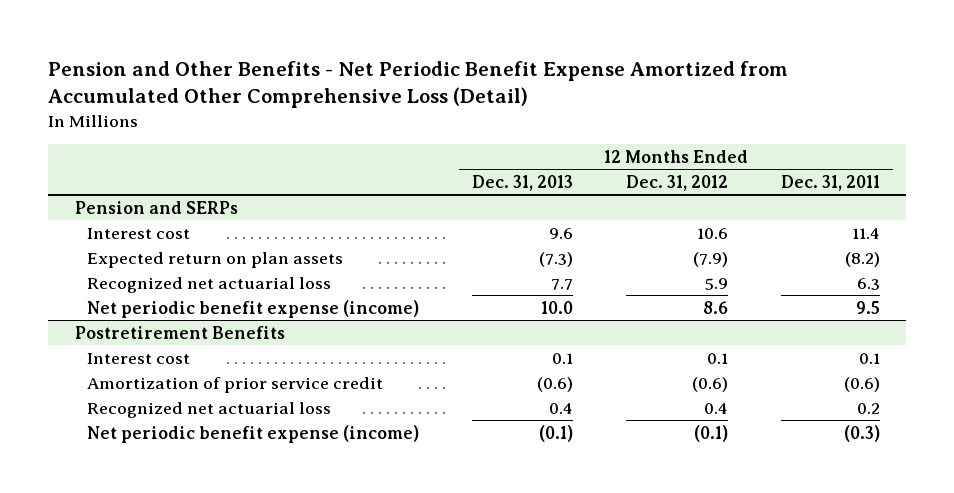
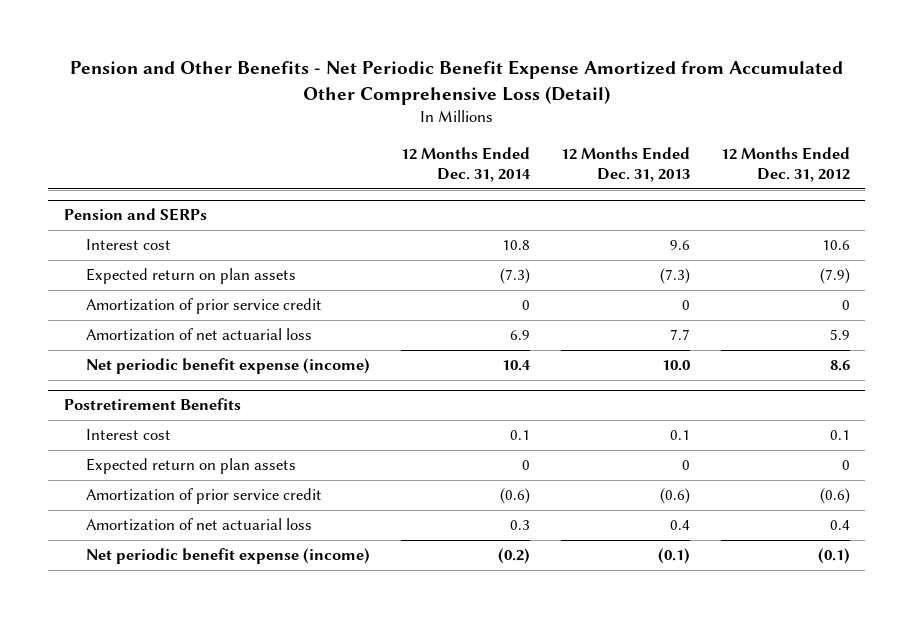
[780,174,880,191] Dec. 31, 2011 -> none
none -> [401,146,532,183] 12 Months Ended Dec. 31, 2014
none -> [86,298,323,315] Amortization of prior service credit
[87,276,332,293] Recognized net actuarial loss -> [86,328,313,342] Amortization of net actuarial loss
none -> [86,458,297,475] Expected return on plan assets
[87,401,332,418] Recognized net actuarial loss -> [86,518,313,532] Amortization of net actuarial loss

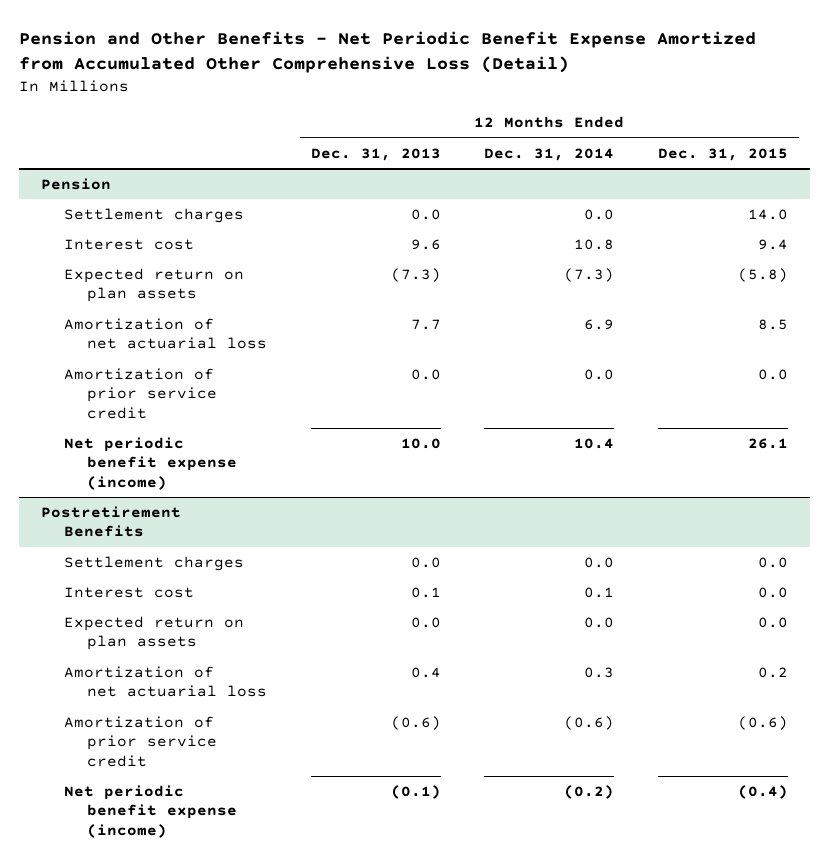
[720,146,850,183] 12 Months Ended Dec. 31, 2012 -> none
none -> [658,147,789,161] Dec. 31, 2015
[63,208,207,222] Pension and SERPs -> none
none -> [40,177,111,190] Pension
none -> [63,207,244,223] Settlement charges
[86,298,323,315] Amortization of prior service credit -> none
none -> [63,367,217,419] Amortization of prior service credit
none -> [63,555,244,571] Settlement charges
[522,460,531,471] 0 -> [584,616,615,628] 0.0
[681,460,690,471] 0 -> [410,616,441,628] 0.0
[86,488,323,505] Amortization of prior service credit -> [63,715,217,767] Amortization of prior service credit

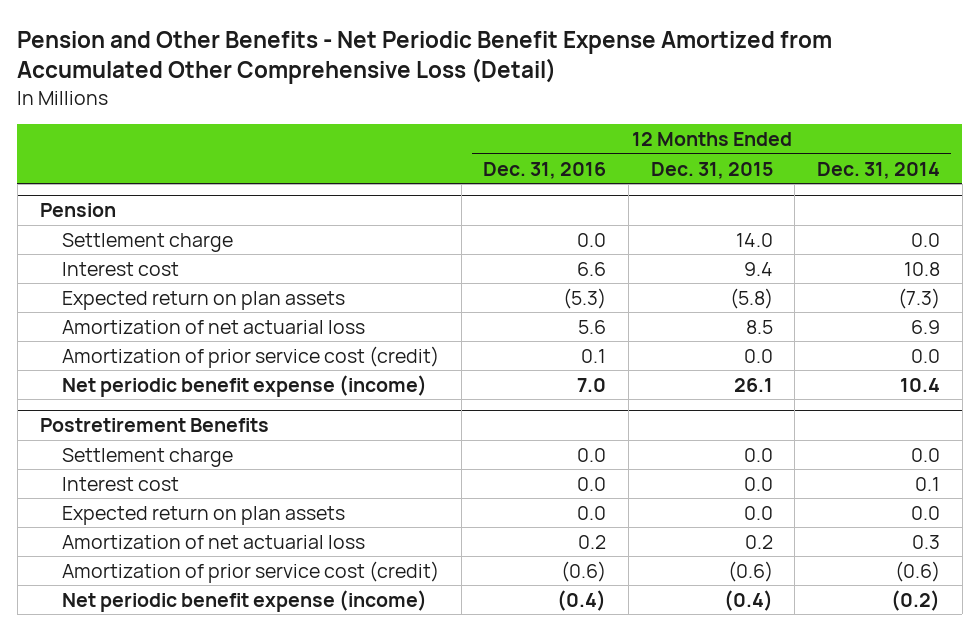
[310,147,441,161] Dec. 31, 2013 -> none
none -> [483,161,607,179] Dec. 31, 2016
[63,207,244,223] Settlement charges -> [62,232,234,252] Settlement charge
[63,367,217,419] Amortization of prior service credit -> [62,345,440,368] Amortization of prior service cost (credit)
[63,555,244,571] Settlement charges -> [62,447,234,467] Settlement charge
[63,715,217,767] Amortization of prior service credit -> [62,560,440,583] Amortization of prior service cost (credit)

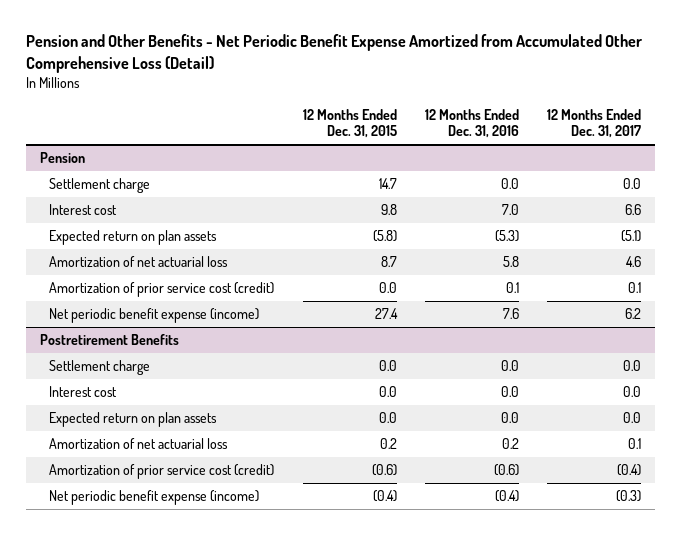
[816,161,940,179] Dec. 31, 2014 -> none
none -> [547,108,642,138] 12 Months Ended Dec. 31, 2017
[735,232,773,247] 14.0 -> [378,178,397,190] 14.7
[577,261,607,276] 6.6 -> [501,204,519,216] 7.0
[743,261,773,276] 9.4 -> [380,204,397,216] 9.8
[578,319,607,334] 5.6 -> [502,256,519,268] 5.8
[745,319,773,334] 8.5 -> [380,256,397,268] 8.7
[577,377,607,392] 7.0 -> [502,308,519,320] 7.6
[733,377,773,392] 26.1 -> [374,308,398,320] 27.4

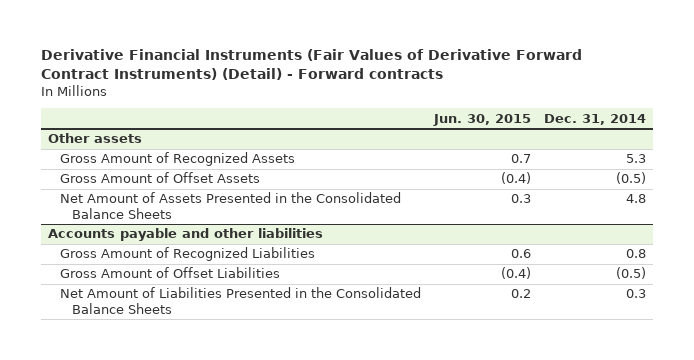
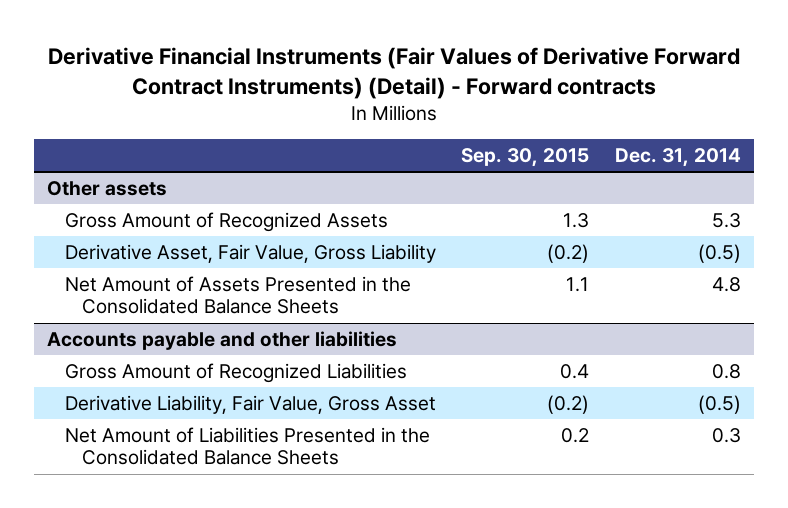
[433,113,532,126] Jun. 30, 2015 -> none
none -> [461,147,590,167] Sep. 30, 2015
[59,172,260,184] Gross Amount of Offset Assets -> none
none -> [64,243,436,263] Derivative Asset, Fair Value, Gross Liability
[59,267,280,279] Gross Amount of Offset Liabilities -> none
none -> [64,394,436,414] Derivative Liability, Fair Value, Gross Asset

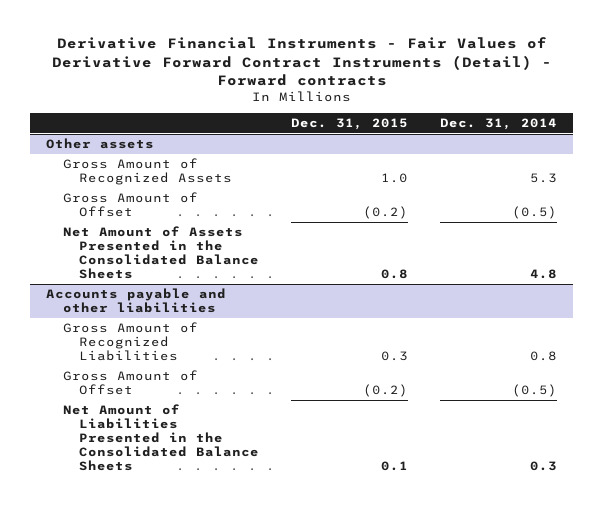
[48,46,741,99] Derivative Financial Instruments (Fair Values of Derivative Forward Contract Instruments) (Detail) - Forward contracts -> [51,37,552,86] Derivative Financial Instruments - Fair Values of Derivative Forward Contract Instruments (Detail) - Forward contracts
[461,147,590,167] Sep. 30, 2015 -> none
none -> [291,117,409,130] Dec. 31, 2015
[64,243,436,263] Derivative Asset, Fair Value, Gross Liability -> [62,192,198,218] Gross Amount of Offset
[64,394,436,414] Derivative Liability, Fair Value, Gross Asset -> [62,370,198,396] Gross Amount of Offset

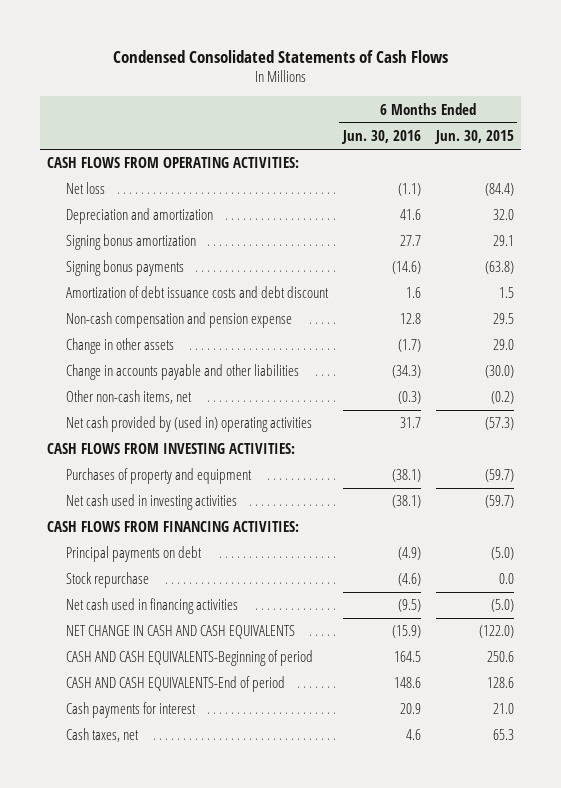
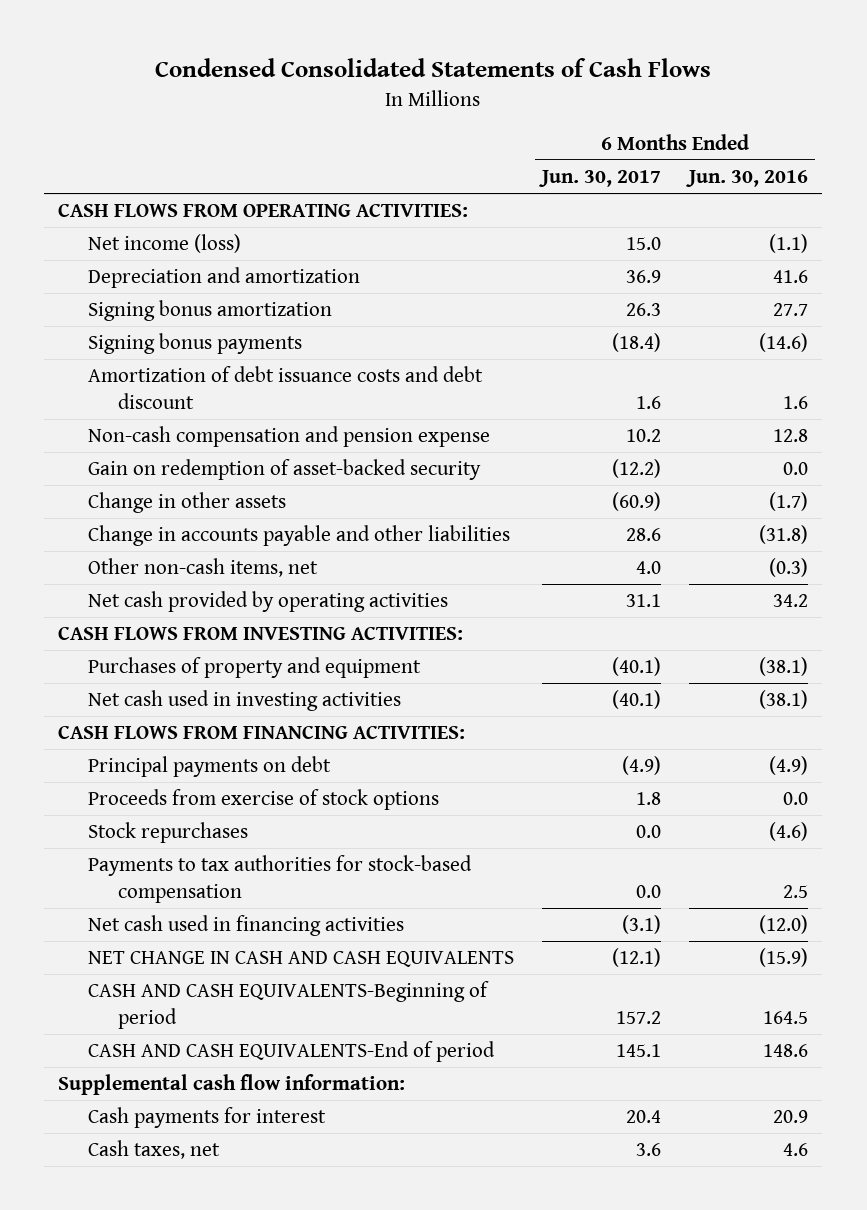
[433,130,514,145] Jun. 30, 2015 -> none
none -> [539,170,662,188] Jun. 30, 2017
[66,182,106,195] Net loss -> [88,234,242,254] Net income (loss)
none -> [88,459,482,481] Gain on redemption of asset-backed security
[392,365,422,379] (34.3) -> [759,525,809,545] (31.8)
[66,416,313,433] Net cash provided by (used in) operating activities -> [88,591,449,613] Net cash provided by operating activities
[400,417,422,429] 31.7 -> [773,594,809,608] 34.2
none -> [88,789,440,811] Proceeds from exercise of stock options
[66,572,150,589] Stock repurchase -> [88,822,249,844] Stock repurchases
none -> [88,855,473,903] Payments to tax authorities for stock-based compensation
[398,599,422,613] (9.5) -> [759,915,809,935] (12.0)
none -> [58,1074,406,1096] Supplemental cash flow information:

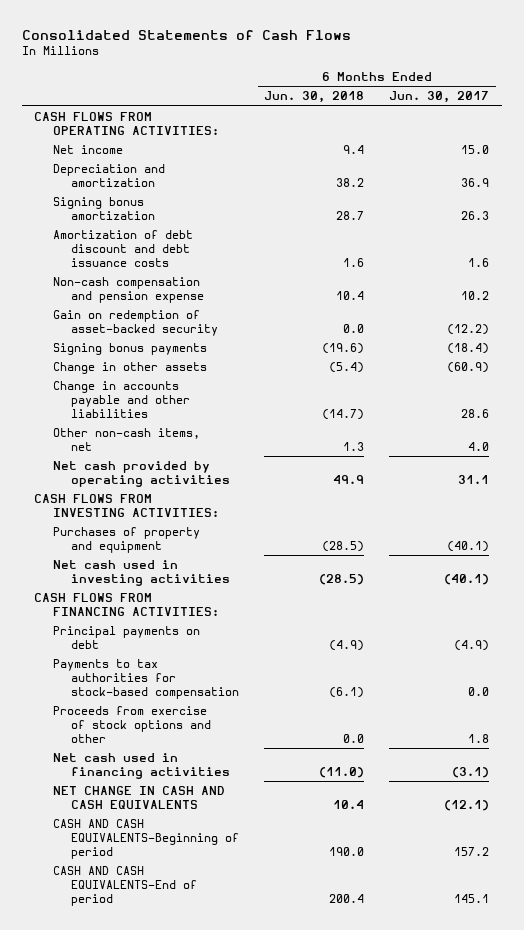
[155,58,712,78] Condensed Consolidated Statements of Cash Flows -> [21,29,351,40] Consolidated Statements of Cash Flows
[686,170,809,188] Jun. 30, 2016 -> none
none -> [264,91,365,104] Jun. 30, 2018
[88,234,242,254] Net income (loss) -> [52,145,123,155] Net income
[88,366,484,409] Amortization of debt issuance costs and debt discount -> [52,230,193,267] Amortization of debt discount and debt issuance costs
[88,333,303,355] Signing bonus payments -> [52,343,207,356] Signing bonus payments
[88,789,440,811] Proceeds from exercise of stock options -> none
[88,822,249,844] Stock repurchases -> none
none -> [52,706,212,743] Proceeds from exercise of stock options and other
[58,1074,406,1096] Supplemental cash flow information: -> none
[88,1107,327,1129] Cash payments for interest -> none
[88,1140,221,1160] Cash taxes, net -> none

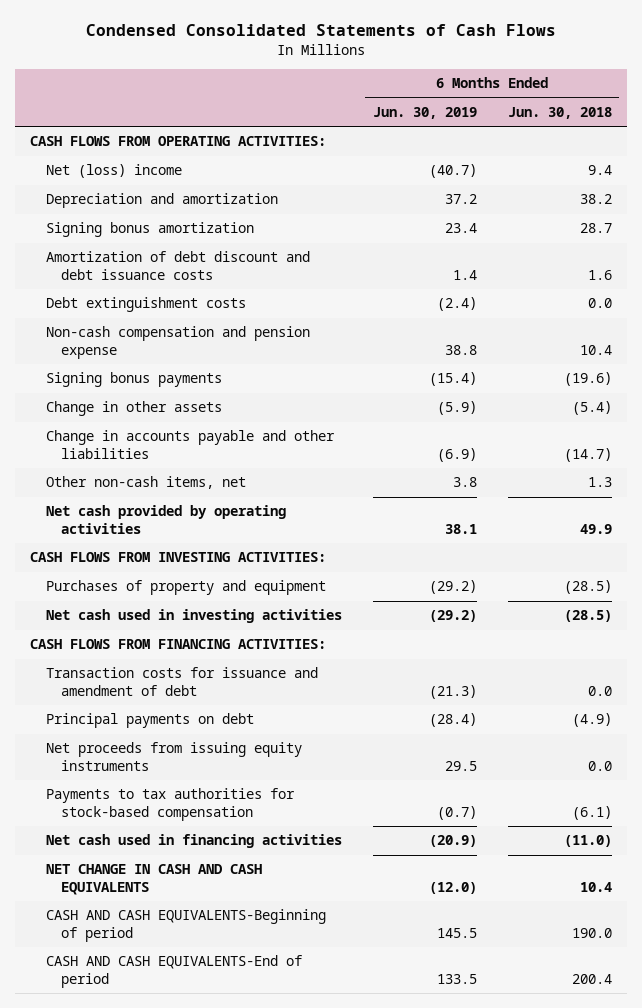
[21,29,351,40] Consolidated Statements of Cash Flows -> [85,24,556,37] Condensed Consolidated Statements of Cash Flows
[389,91,490,104] Jun. 30, 2017 -> none
none -> [372,106,477,119] Jun. 30, 2019
[52,145,123,155] Net income -> [45,164,182,179] Net (loss) income
none -> [45,297,246,313] Debt extinguishment costs
[52,310,219,336] Gain on redemption of asset-backed security -> none
none -> [45,667,318,697] Transaction costs for issuance and amendment of debt
none -> [45,742,302,772] Net proceeds from issuing equity instruments
[52,706,212,743] Proceeds from exercise of stock options and other -> none

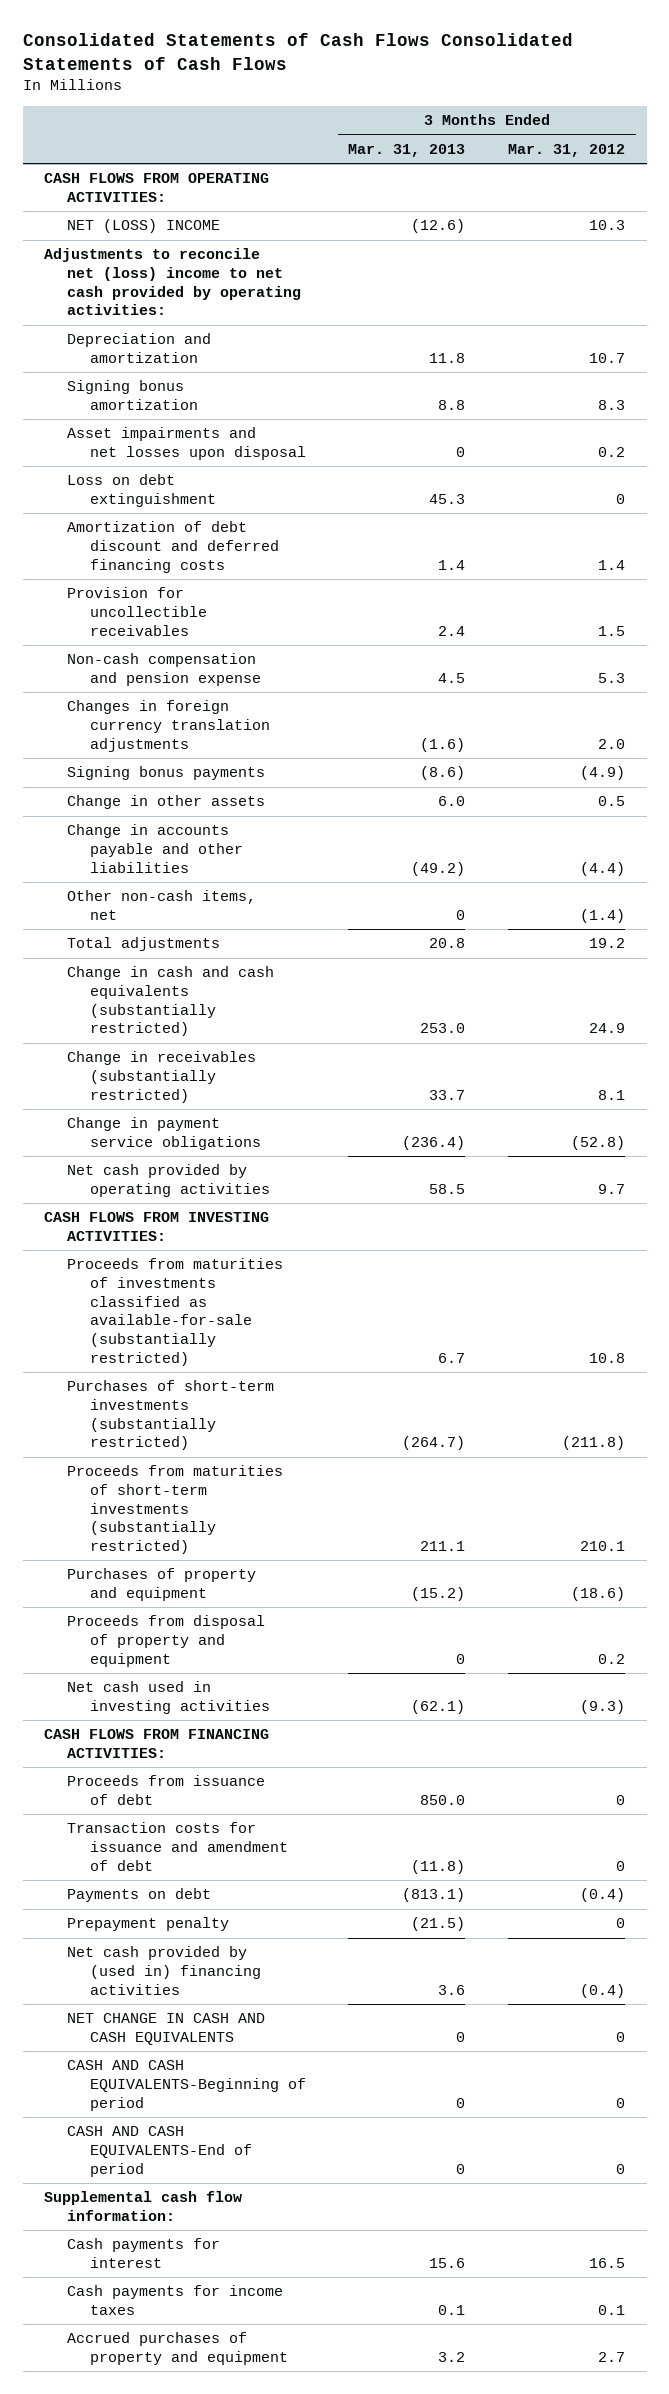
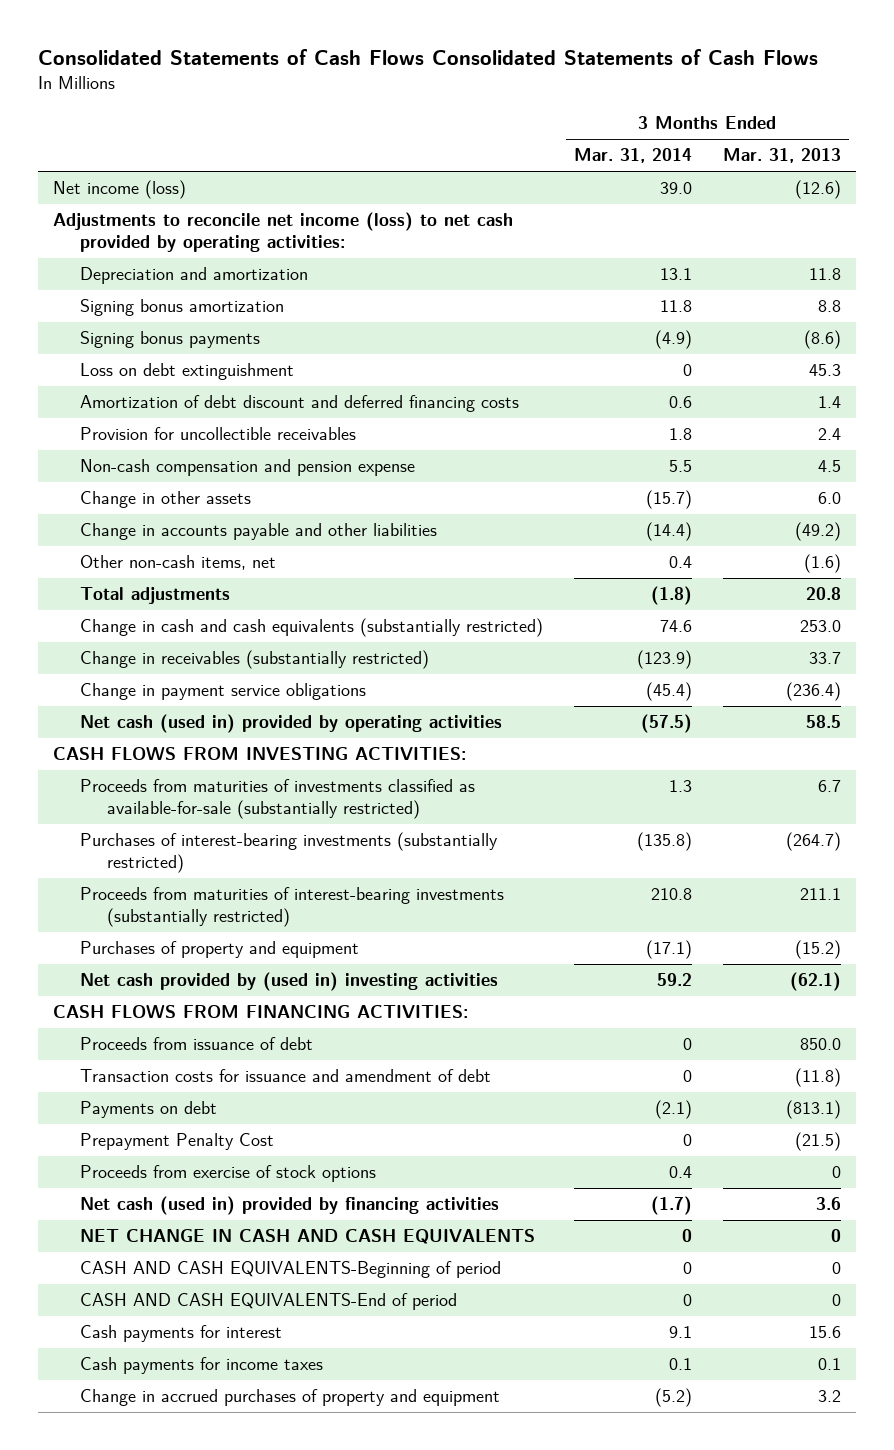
[508,143,626,157] Mar. 31, 2012 -> none
none -> [573,148,692,164] Mar. 31, 2014
[44,173,270,203] CASH FLOWS FROM OPERATING ACTIVITIES: -> none
[66,219,220,234] NET (LOSS) INCOME -> [53,180,187,200] Net income (loss)
[44,248,301,316] Adjustments to reconcile net (loss) income to net cash provided by operating activities: -> [53,212,514,252] Adjustments to reconcile net income (loss) to net cash provided by operating activities:
[66,427,306,461] Asset impairments and net losses upon disposal -> none
[66,766,265,781] Signing bonus payments -> [79,331,260,349] Signing bonus payments
[66,700,270,752] Changes in foreign currency translation adjustments -> none
[456,910,466,921] 0 -> [803,554,841,574] (1.6)
[66,1164,270,1198] Net cash provided by operating activities -> [79,714,502,734] Net cash (used in) provided by operating activities
[66,1380,274,1451] Purchases of short-term investments (substantially restricted) -> [79,832,498,873] Purchases of interest-bearing investments (substantially restricted)
[66,1465,283,1554] Proceeds from maturities of short-term investments (substantially restricted) -> [79,887,504,927] Proceeds from maturities of interest-bearing investments (substantially restricted)
[66,1615,265,1667] Proceeds from disposal of property and equipment -> none
[66,1681,270,1715] Net cash used in investing activities -> [79,972,498,992] Net cash provided by (used in) investing activities
[66,1917,229,1932] Prepayment penalty -> [79,1133,274,1151] Prepayment Penalty Cost
none -> [79,1165,376,1183] Proceeds from exercise of stock options
[66,1946,261,1995] Net cash provided by (used in) financing activities -> [79,1196,499,1216] Net cash (used in) provided by financing activities
[44,2191,243,2222] Supplemental cash flow information: -> none
[66,2332,288,2366] Accrued purchases of property and equipment -> [79,1389,500,1407] Change in accrued purchases of property and equipment

